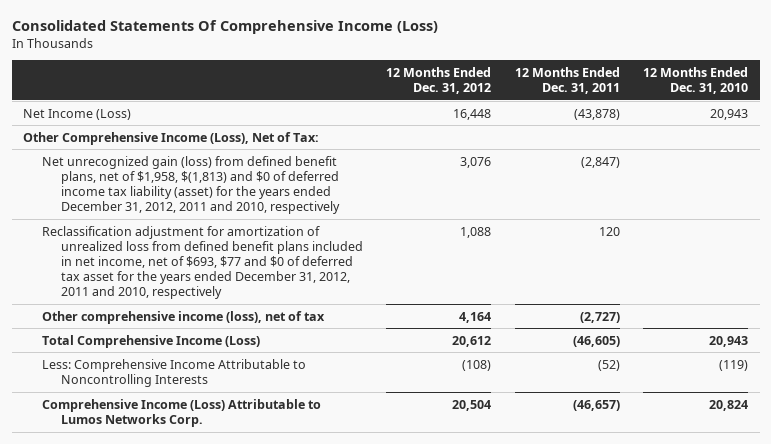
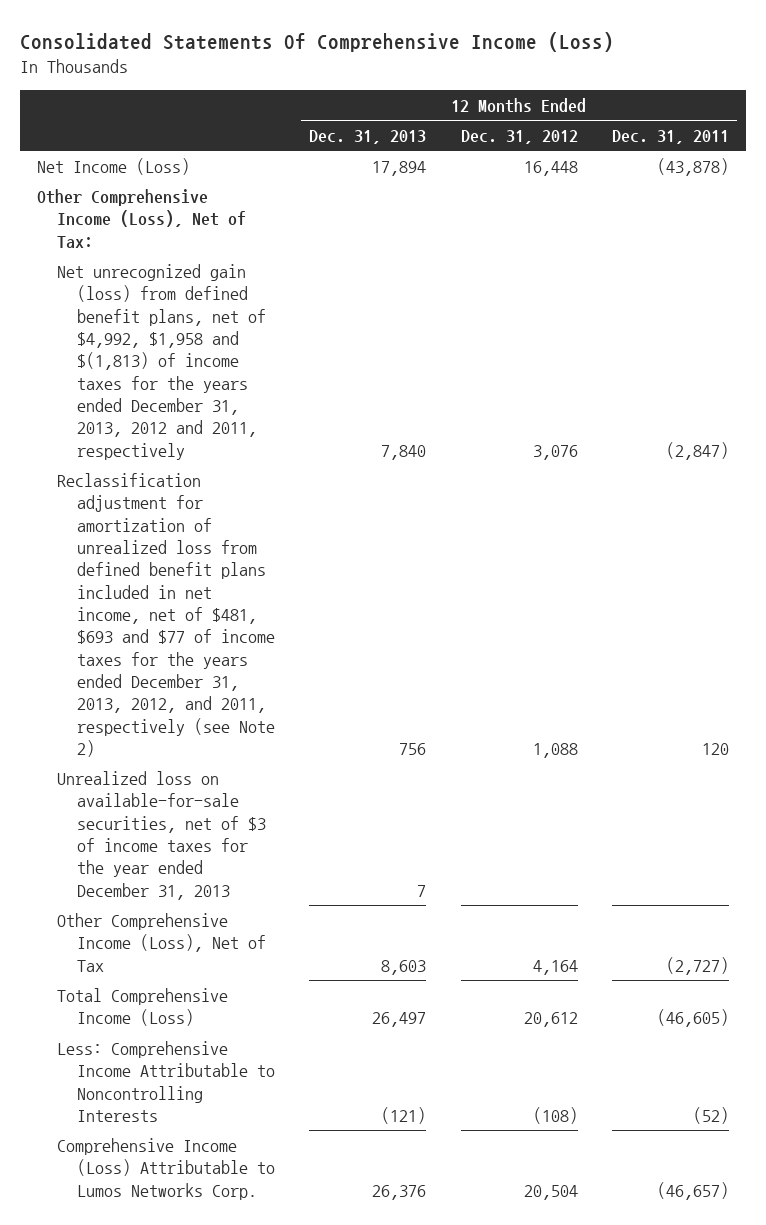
[643,66,749,95] 12 Months Ended Dec. 31, 2010 -> none
none -> [309,129,427,144] Dec. 31, 2013
[42,155,341,215] Net unrecognized gain (loss) from defined benefit plans, net of $1,958, $(1,813) and $0 of deferred income tax liability (asset) for the years ended December 31, 2012, 2011 and 2010, respectively -> [57,263,267,460] Net unrecognized gain (loss) from defined benefit plans, net of $4,992, $1,958 and $(1,813) of income taxes for the years ended December 31, 2013, 2012 and 2011, respectively
[42,225,364,300] Reclassification adjustment for amortization of unrealized loss from defined benefit plans included in net income, net of $693, $77 and $0 of deferred tax asset for the years ended December 31, 2012, 2011 and 2010, respectively -> [57,472,276,758] Reclassification adjustment for amortization of unrealized loss from defined benefit plans included in net income, net of $481, $693 and $77 of income taxes for the years ended December 31, 2013, 2012, and 2011, respectively (see Note 2)
none -> [57,770,267,900] Unrealized loss on available-for-sale securities, net of $3 of income taxes for the year ended December 31, 2013
[42,310,326,324] Other comprehensive income (loss), net of tax -> [57,912,267,972] Other Comprehensive Income (Loss), Net of Tax

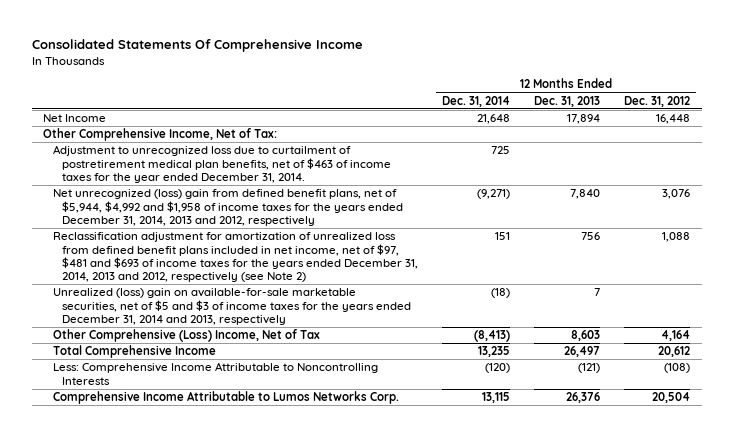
[19,31,614,52] Consolidated Statements Of Comprehensive Income (Loss) -> [31,39,363,53] Consolidated Statements Of Comprehensive Income
[611,129,729,144] Dec. 31, 2011 -> none
none -> [442,95,511,107] Dec. 31, 2014
[36,157,190,175] Net Income (Loss) -> [43,114,107,123] Net Income
[36,188,247,248] Other Comprehensive Income (Loss), Net of Tax: -> [43,128,278,142] Other Comprehensive Income, Net of Tax:
none -> [52,145,392,183] Adjustment to unrecognized loss due to curtailment of postretirement medical plan benefits, net of $463 of income taxes for the year ended December 31, 2014.
[57,263,267,460] Net unrecognized gain (loss) from defined benefit plans, net of $4,992, $1,958 and $(1,813) of income taxes for the years ended December 31, 2013, 2012 and 2011, respectively -> [52,189,404,226] Net unrecognized (loss) gain from defined benefit plans, net of $5,944, $4,992 and $1,958 of income taxes for the years ended December 31, 2014, 2013 and 2012, respectively
[57,472,276,758] Reclassification adjustment for amortization of unrealized loss from defined benefit plans included in net income, net of $481, $693 and $77 of income taxes for the years ended December 31, 2013, 2012, and 2011, respectively (see Note 2) -> [52,232,419,283] Reclassification adjustment for amortization of unrealized loss from defined benefit plans included in net income, net of $97, $481 and $693 of income taxes for the years ended December 31, 2014, 2013 and 2012, respectively (see Note 2)
[57,770,267,900] Unrealized loss on available-for-sale securities, net of $3 of income taxes for the year ended December 31, 2013 -> [52,288,412,325] Unrealized (loss) gain on available-for-sale marketable securities, net of $5 and $3 of income taxes for the years ended December 31, 2014 and 2013, respectively
[57,912,267,972] Other Comprehensive Income (Loss), Net of Tax -> [52,329,320,343] Other Comprehensive (Loss) Income, Net of Tax
[57,987,229,1027] Total Comprehensive Income (Loss) -> [52,345,216,359] Total Comprehensive Income
[57,1137,276,1200] Comprehensive Income (Loss) Attributable to Lumos Networks Corp. -> [52,391,399,405] Comprehensive Income Attributable to Lumos Networks Corp.

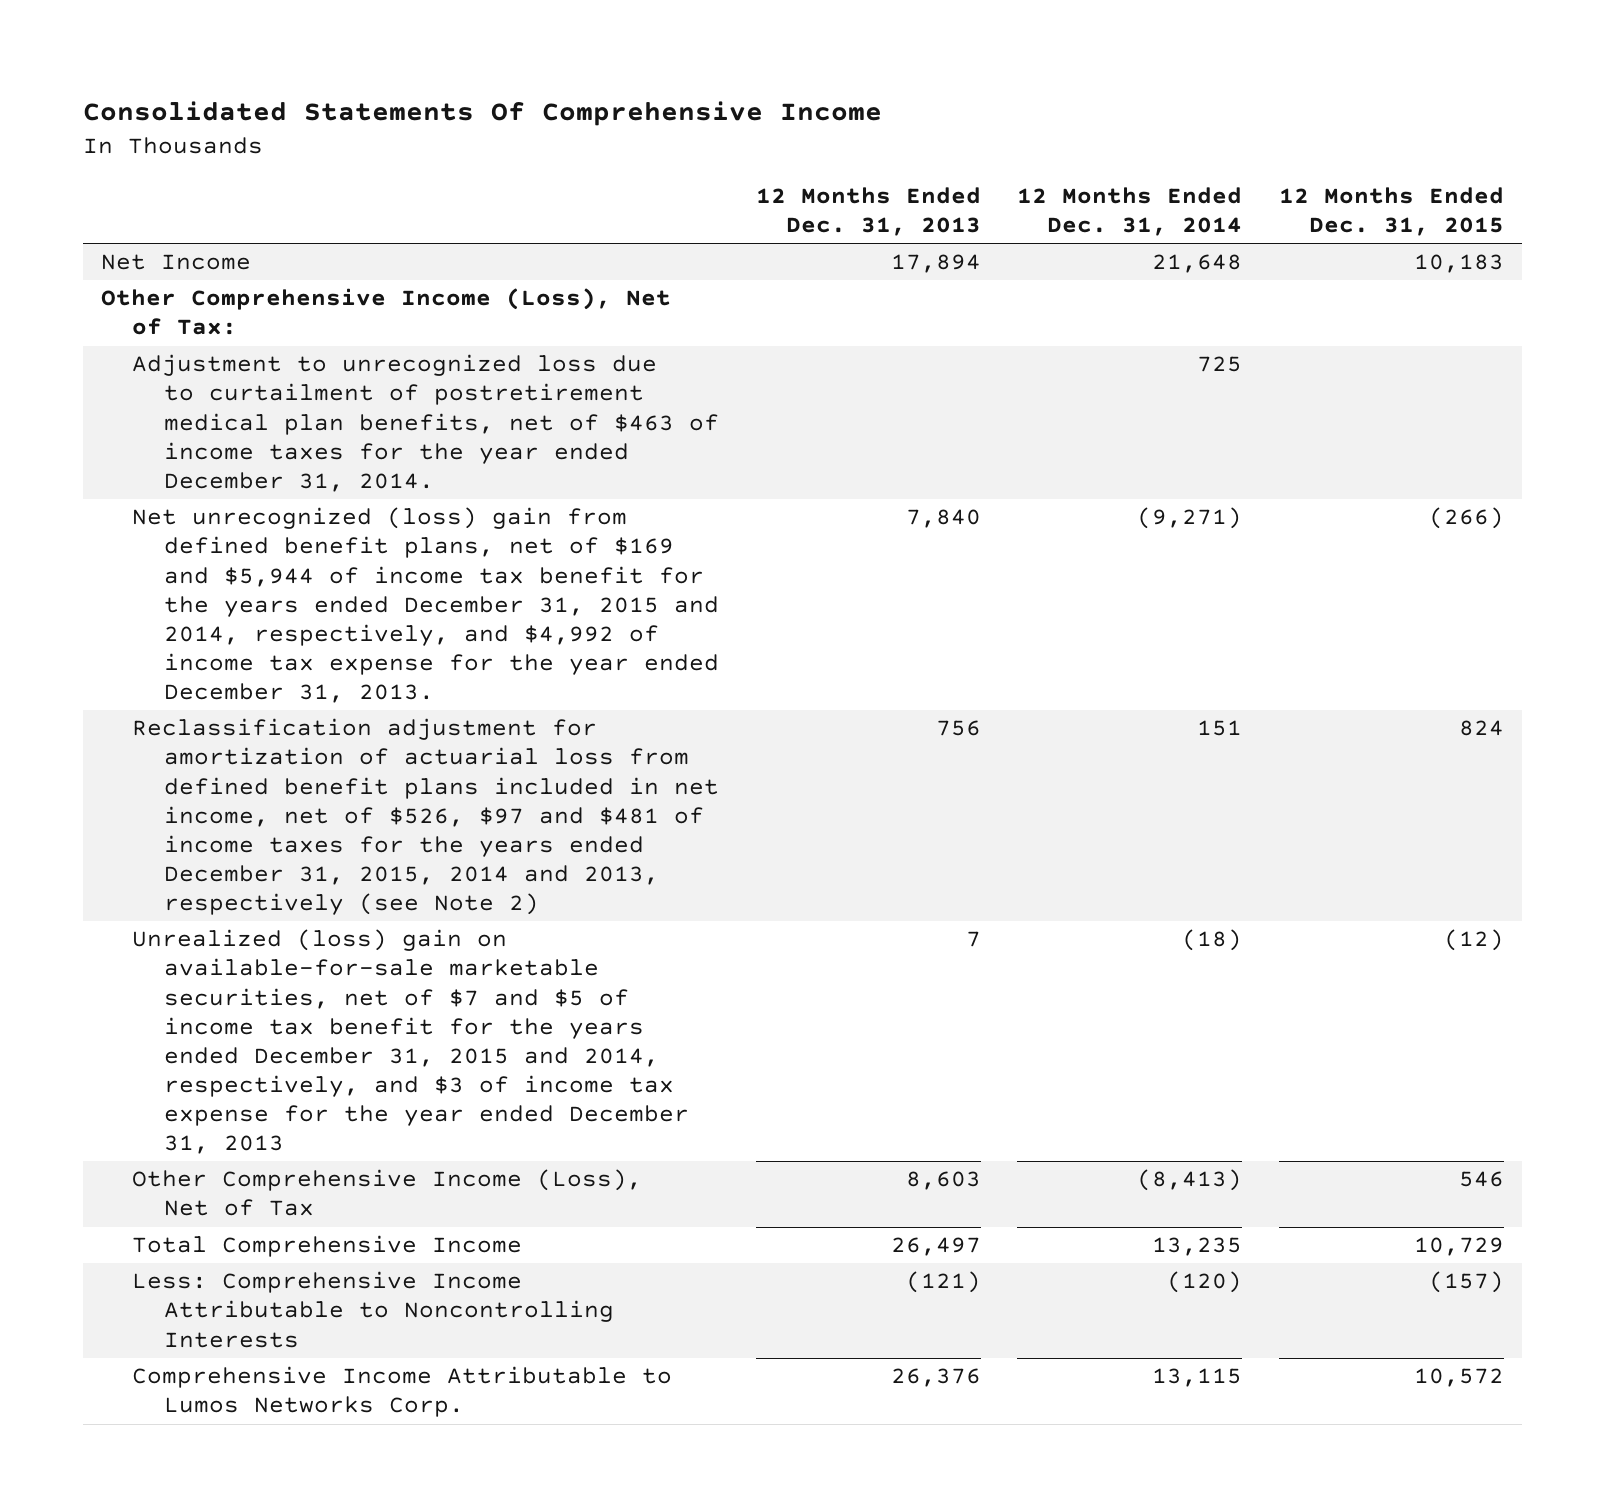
[623,95,690,107] Dec. 31, 2012 -> none
none -> [1279,186,1505,236] 12 Months Ended Dec. 31, 2015
[43,128,278,142] Other Comprehensive Income, Net of Tax: -> [101,288,672,336] Other Comprehensive Income (Loss), Net of Tax:
[52,189,404,226] Net unrecognized (loss) gain from defined benefit plans, net of $5,944, $4,992 and $1,958 of income taxes for the years ended December 31, 2014, 2013 and 2012, respectively -> [132,507,719,703] Net unrecognized (loss) gain from defined benefit plans, net of $169 and $5,944 of income tax benefit for the years ended December 31, 2015 and 2014, respectively, and $4,992 of income tax expense for the year ended December 31, 2013.
[52,232,419,283] Reclassification adjustment for amortization of unrealized loss from defined benefit plans included in net income, net of $97, $481 and $693 of income taxes for the years ended December 31, 2014, 2013 and 2012, respectively (see Note 2) -> [132,718,719,915] Reclassification adjustment for amortization of actuarial loss from defined benefit plans included in net income, net of $526, $97 and $481 of income taxes for the years ended December 31, 2015, 2014 and 2013, respectively (see Note 2)
[52,288,412,325] Unrealized (loss) gain on available-for-sale marketable securities, net of $5 and $3 of income taxes for the years ended December 31, 2014 and 2013, respectively -> [132,929,689,1154] Unrealized (loss) gain on available-for-sale marketable securities, net of $7 and $5 of income tax benefit for the years ended December 31, 2015 and 2014, respectively, and $3 of income tax expense for the year ended December 31, 2013
[52,329,320,343] Other Comprehensive (Loss) Income, Net of Tax -> [132,1169,643,1217] Other Comprehensive Income (Loss), Net of Tax

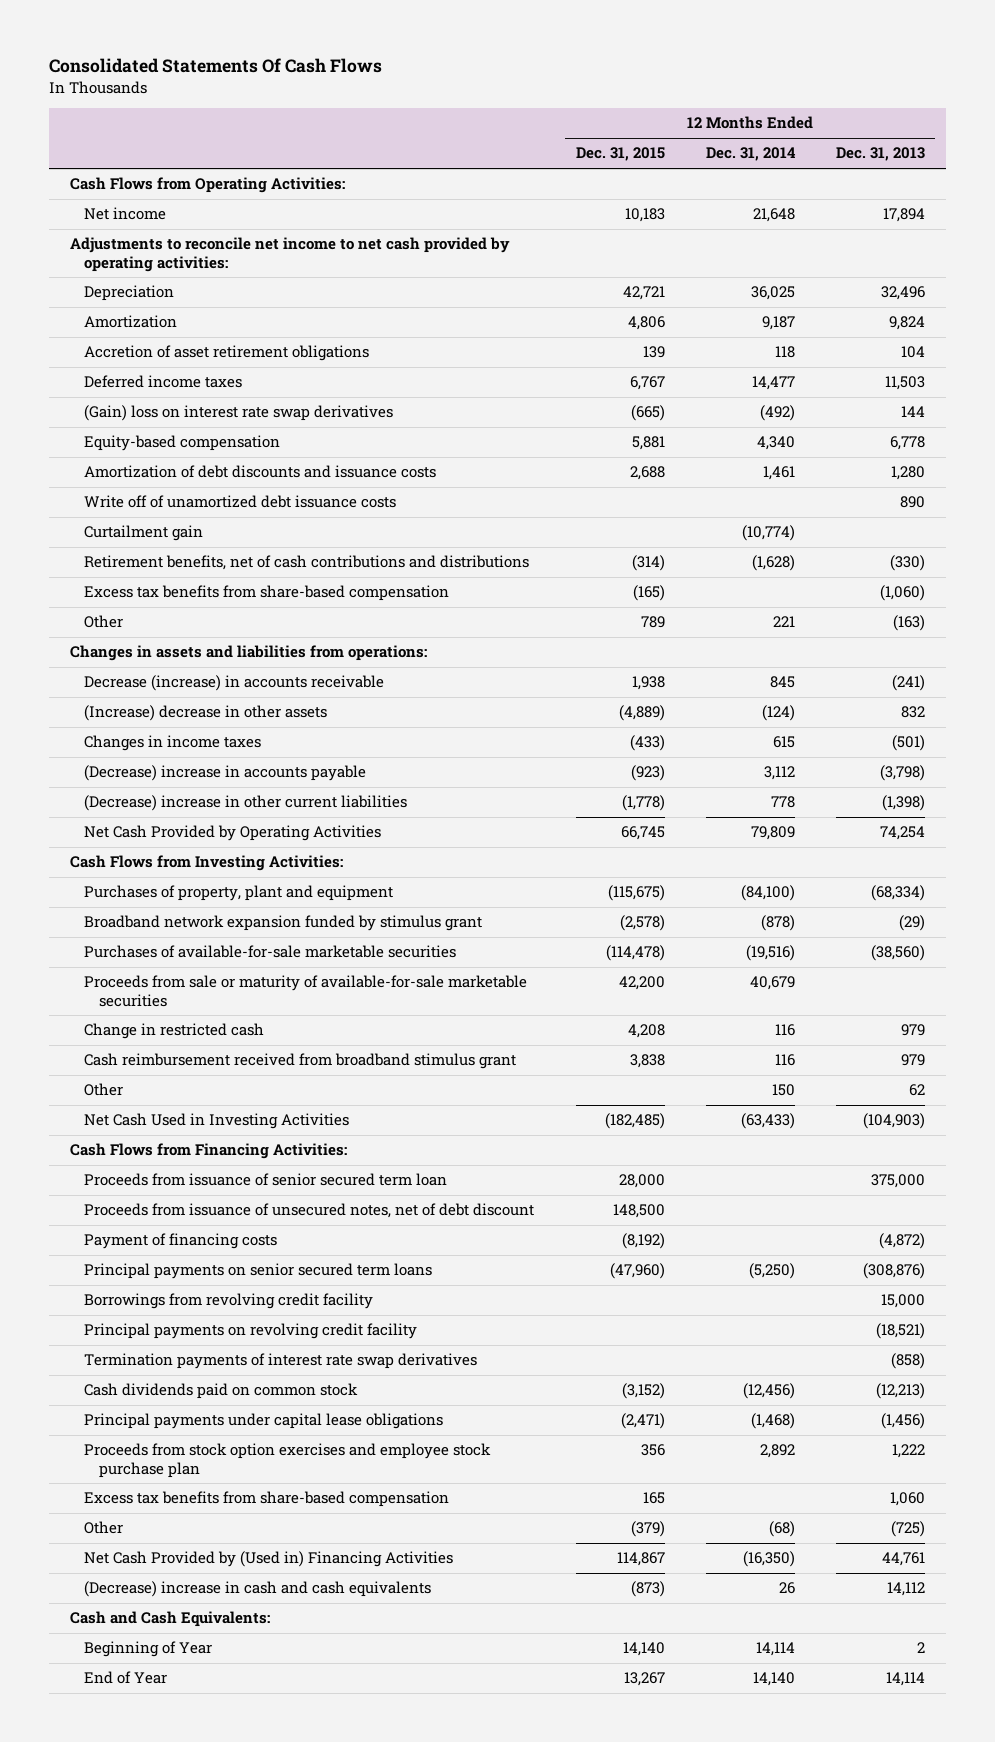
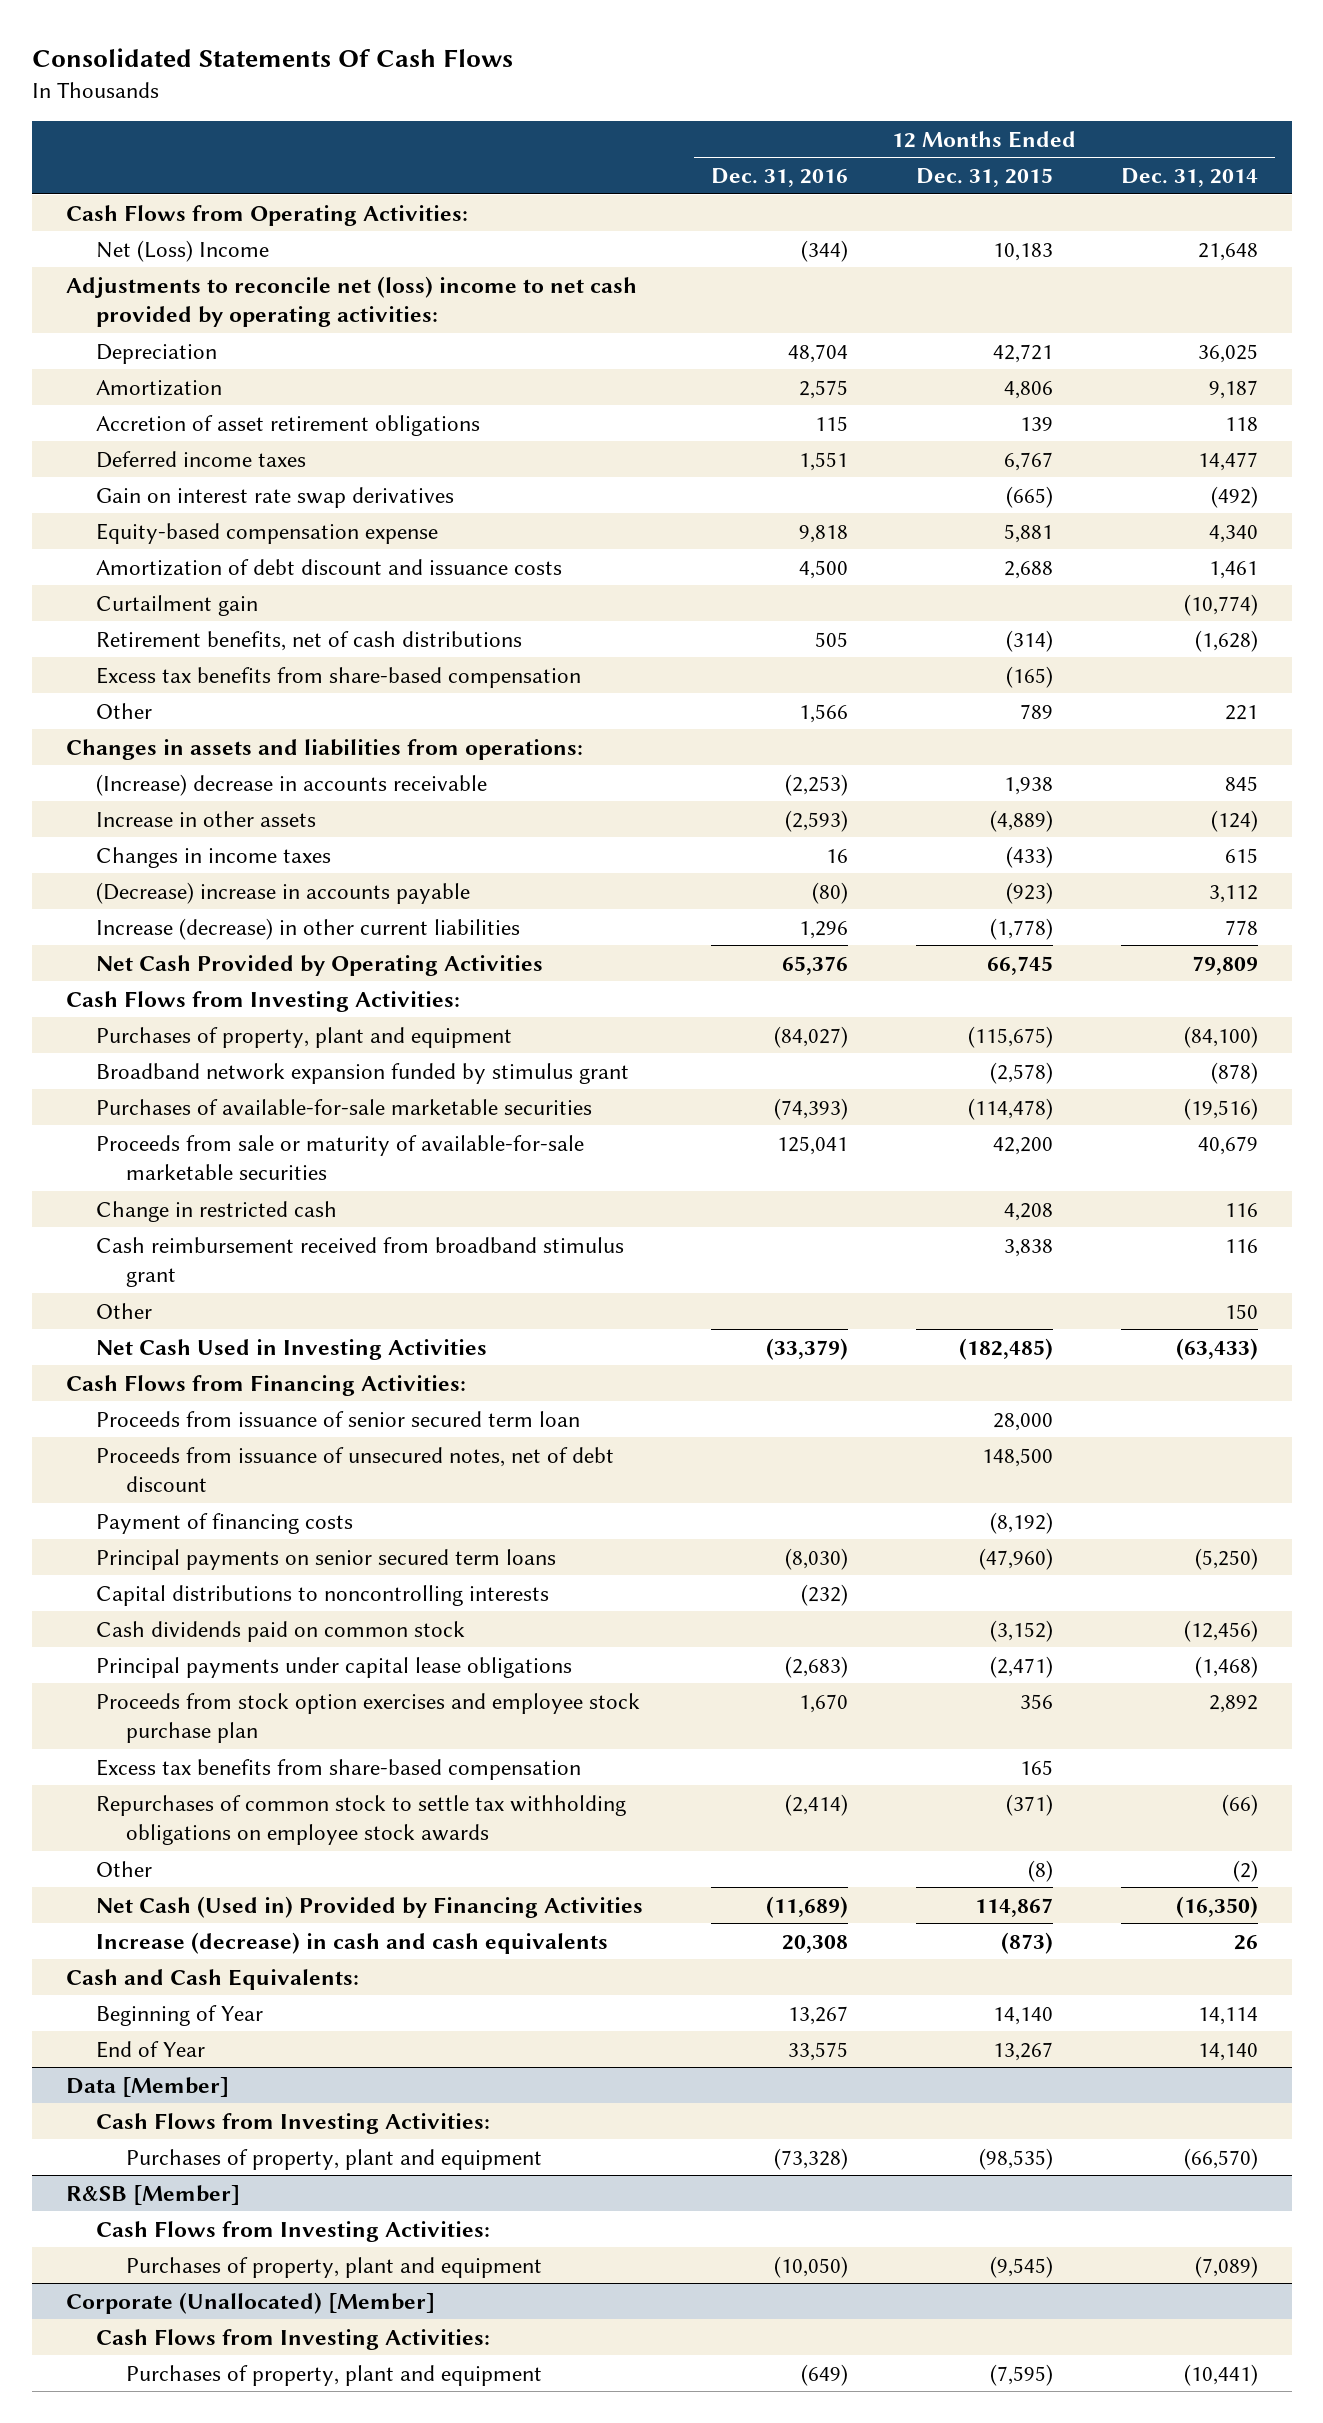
[836,147,926,162] Dec. 31, 2013 -> none
none -> [710,167,848,187] Dec. 31, 2016
[84,207,167,221] Net income -> [95,239,269,262] Net (Loss) Income
[69,237,510,272] Adjustments to reconcile net income to net cash provided by operating activities: -> [65,275,637,328] Adjustments to reconcile net (loss) income to net cash provided by operating activities:
[84,495,397,509] Write off of unamortized debt issuance costs -> none
[84,405,394,422] (Gain) loss on interest rate swap derivatives -> [95,486,454,508] Gain on interest rate swap derivatives
[84,435,281,452] Equity-based compensation -> [95,522,438,544] Equity-based compensation expense
[84,465,437,479] Amortization of debt discounts and issuance costs -> [95,558,562,576] Amortization of debt discount and issuance costs
[84,555,530,571] Retirement benefits, net of cash contributions and distributions -> [95,630,522,651] Retirement benefits, net of cash distributions
[84,675,385,692] Decrease (increase) in accounts receivable -> [95,773,487,796] (Increase) decrease in accounts receivable
[84,705,328,722] (Increase) decrease in other assets -> [95,810,316,827] Increase in other assets
[84,795,408,812] (Decrease) increase in other current liabilities -> [95,917,520,940] Increase (decrease) in other current liabilities
[84,1293,374,1310] Borrowings from revolving credit facility -> none
[84,1323,418,1340] Principal payments on revolving credit facility -> none
[84,1353,478,1370] Termination payments of interest rate swap derivatives -> none
none -> [95,1584,549,1606] Capital distributions to noncontrolling interests
none -> [95,1794,626,1846] Repurchases of common stock to settle tax withholding obligations on employee stock awards
[630,1521,665,1538] (379) -> [1027,1859,1053,1882] (8)
[768,1521,795,1538] (68) -> [1232,1859,1258,1882] (2)
[84,1551,454,1568] Net Cash Provided by (Used in) Financing Activities -> [95,1895,643,1918] Net Cash (Used in) Provided by Financing Activities
[84,1581,432,1598] (Decrease) increase in cash and cash equivalents -> [95,1931,608,1954] Increase (decrease) in cash and cash equivalents
none -> [65,2076,229,2097] Data [Member]
none -> [95,2112,490,2134] Cash Flows from Investing Activities:
none -> [126,2148,543,2170] Purchases of property, plant and equipment
none -> [65,2184,240,2205] R&SB [Member]
none -> [95,2220,490,2242] Cash Flows from Investing Activities:
none -> [126,2256,543,2278] Purchases of property, plant and equipment
none -> [65,2291,435,2314] Corporate (Unallocated) [Member]
none -> [95,2328,490,2350] Cash Flows from Investing Activities:
none -> [126,2364,543,2386] Purchases of property, plant and equipment

